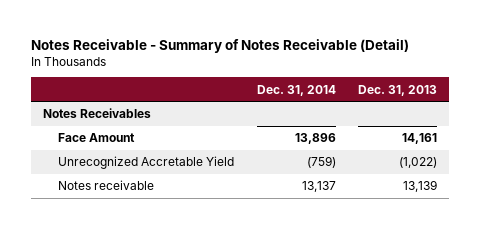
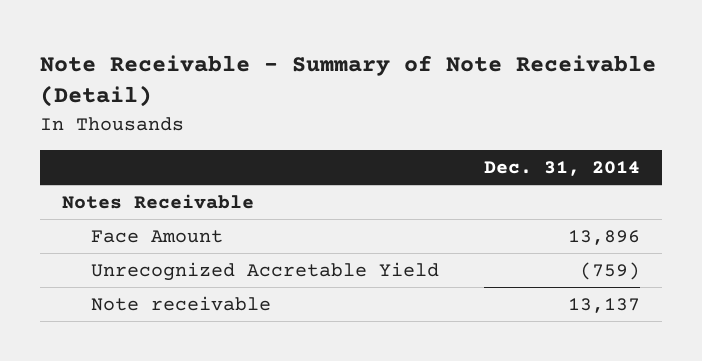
[31,38,410,53] Notes Receivable - Summary of Notes Receivable (Detail) -> [39,54,656,108] Note Receivable - Summary of Note Receivable (Detail)
[358,84,438,96] Dec. 31, 2013 -> none
[42,108,151,119] Notes Receivables -> [61,193,254,209] Notes Receivable
[58,180,155,191] Notes receivable -> [91,295,272,311] Note receivable

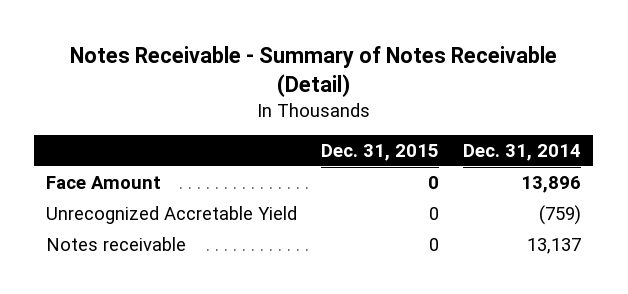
[39,54,656,108] Note Receivable - Summary of Note Receivable (Detail) -> [69,45,557,97] Notes Receivable - Summary of Notes Receivable (Detail)
none -> [321,144,440,162] Dec. 31, 2015
[61,193,254,209] Notes Receivable -> none
[91,295,272,311] Note receivable -> [46,236,187,251] Notes receivable

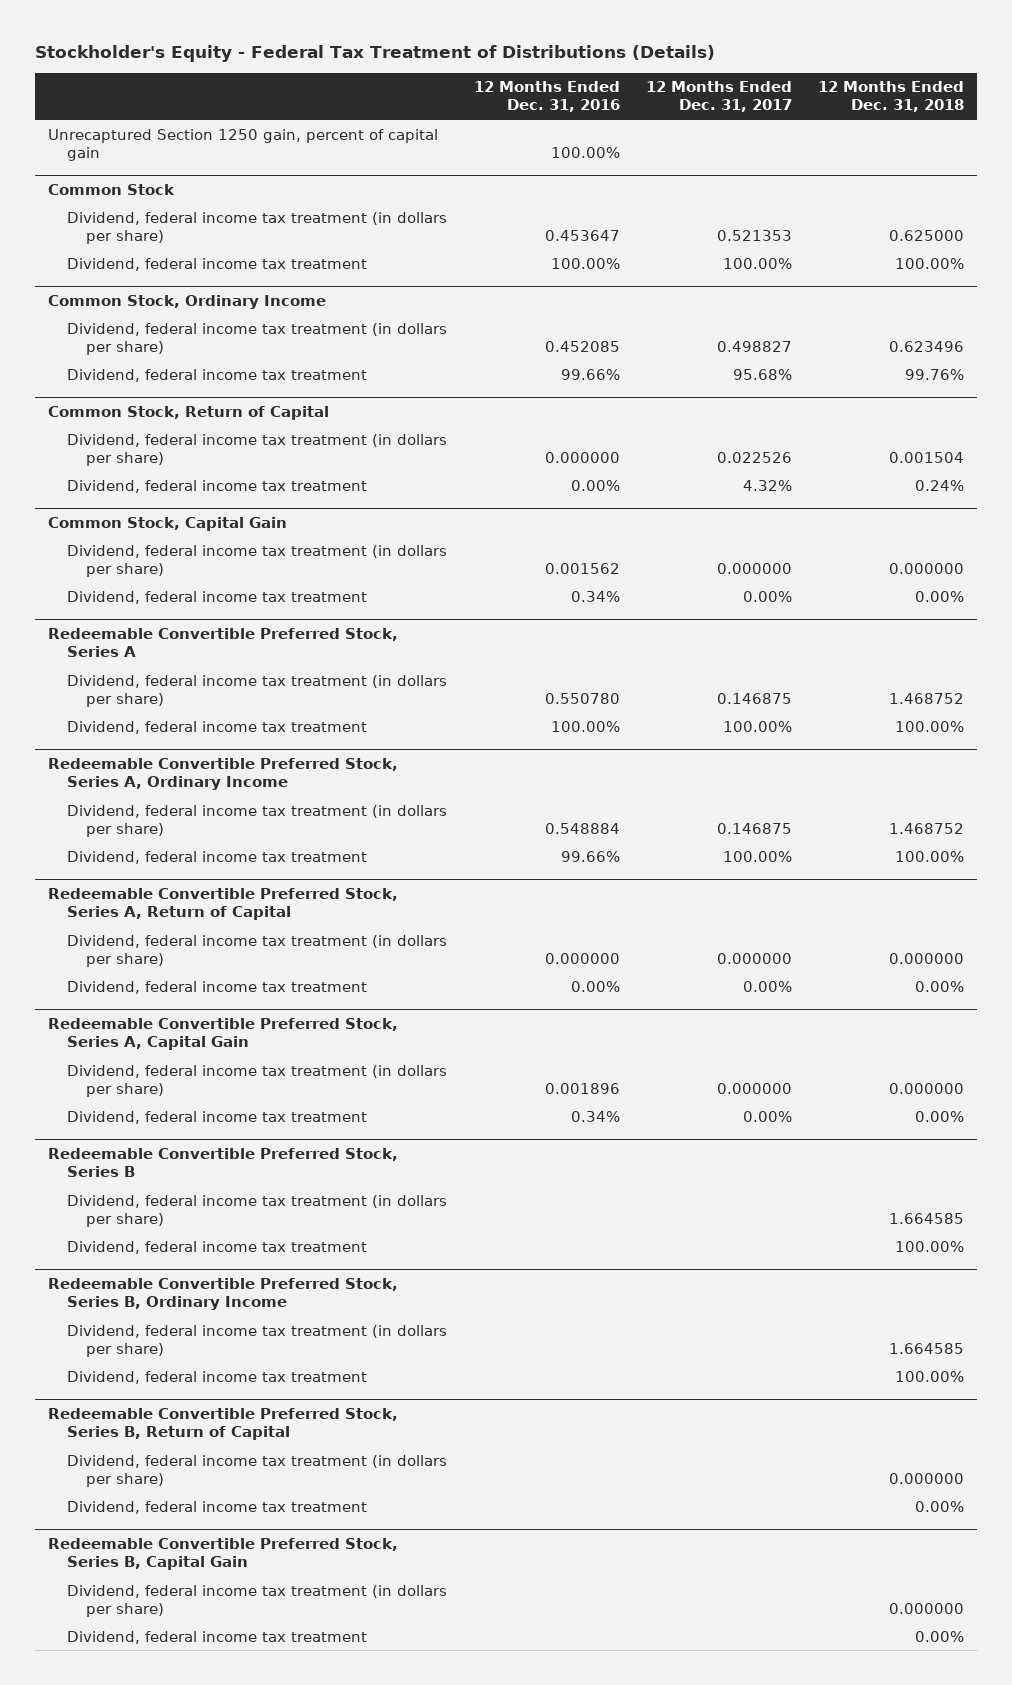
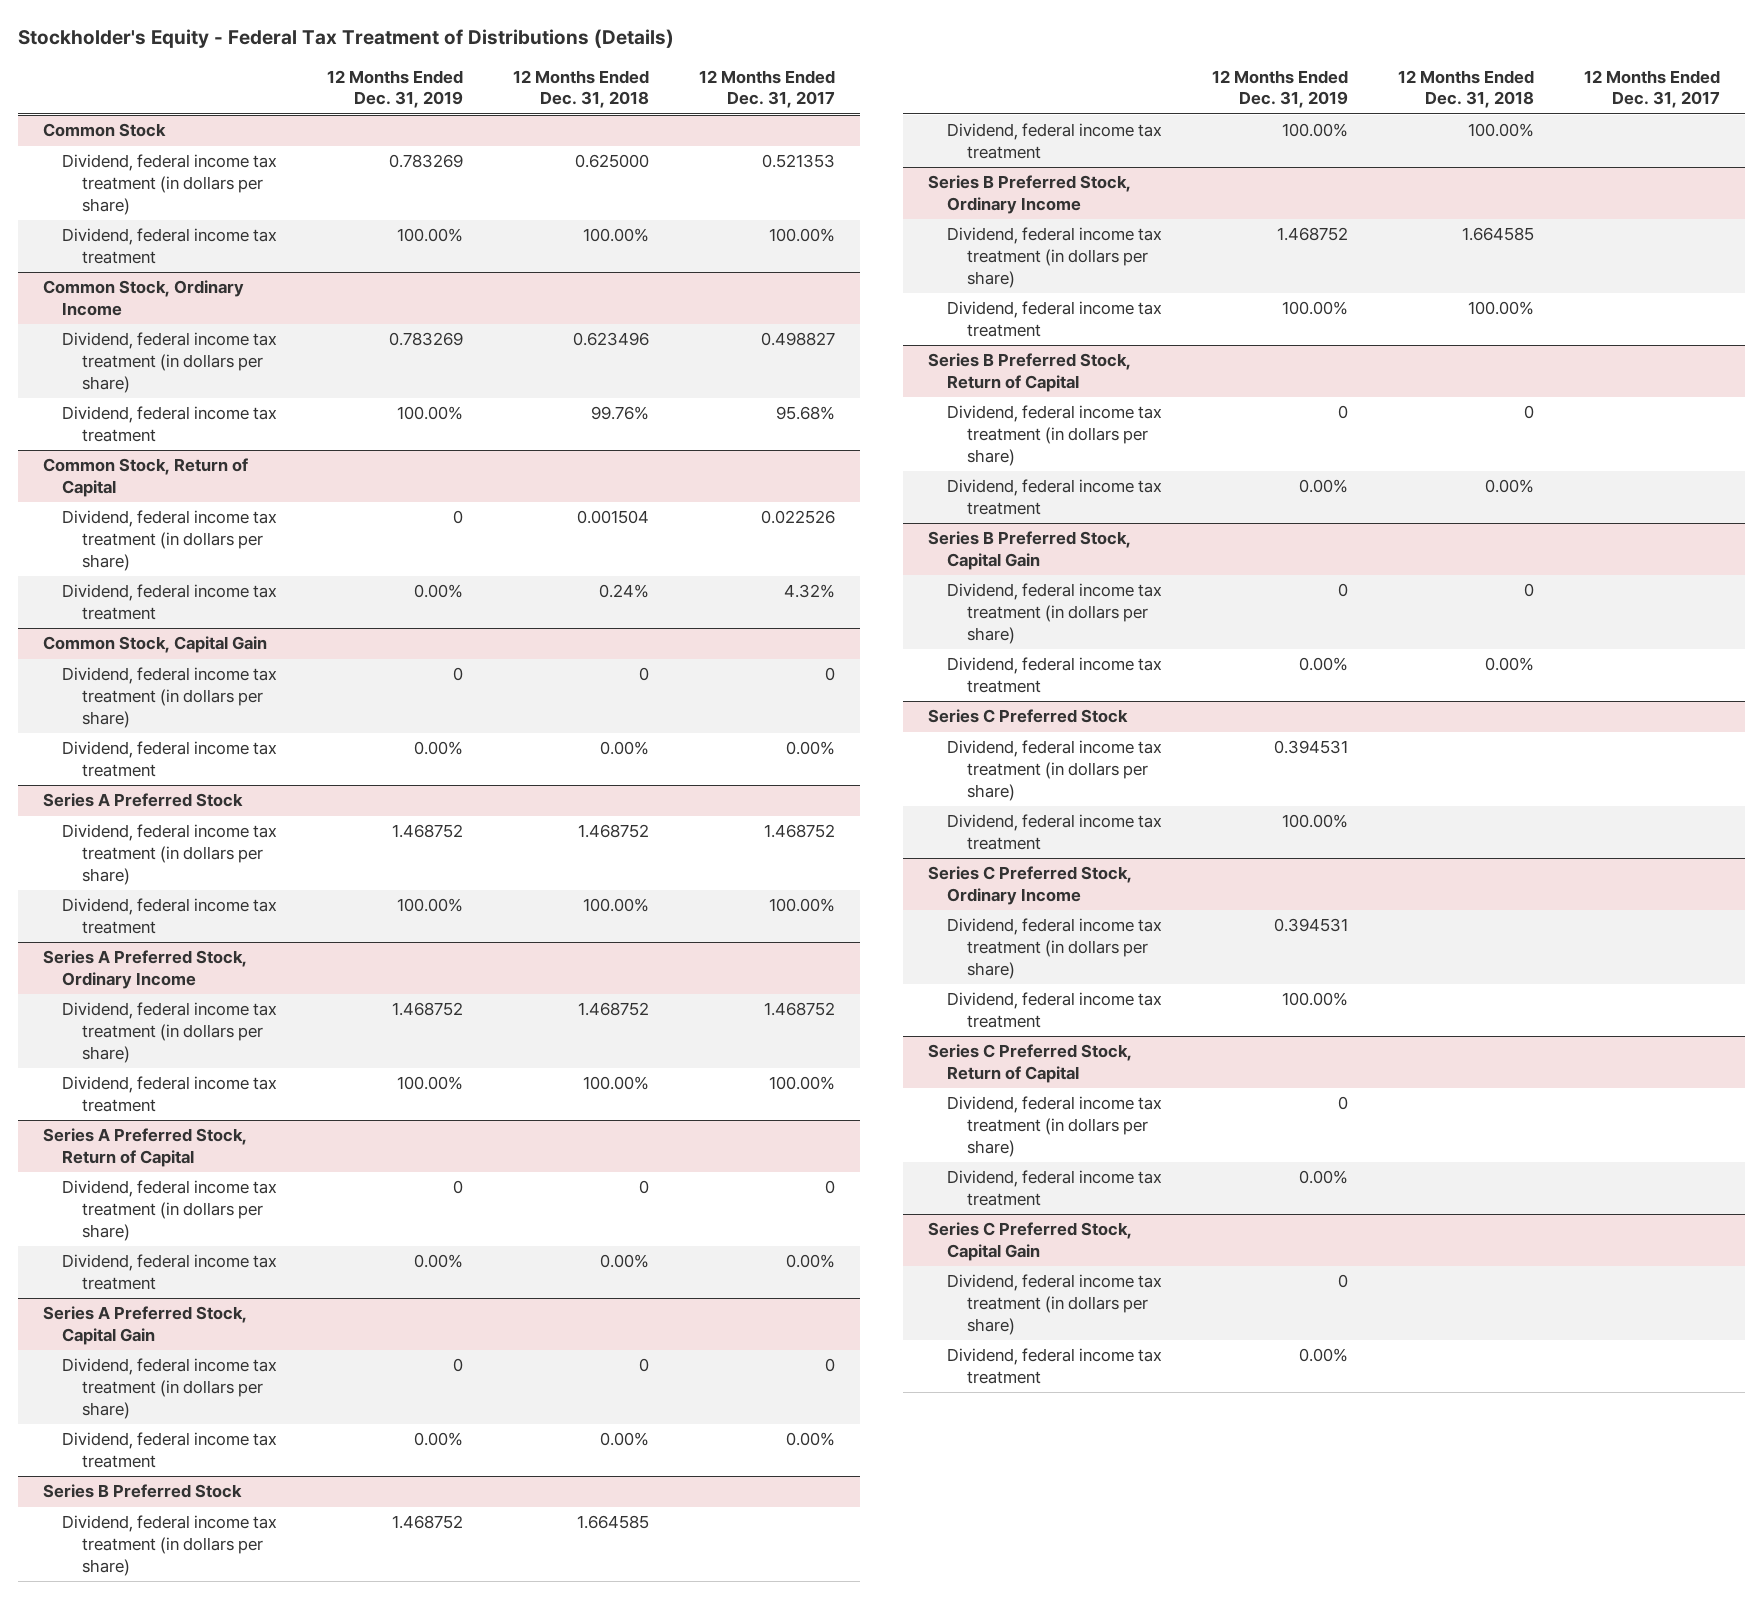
[473,81,620,113] 12 Months Ended Dec. 31, 2016 -> none
none -> [327,69,464,109] 12 Months Ended Dec. 31, 2019
[48,128,439,161] Unrecaptured Section 1250 gain, percent of capital gain -> none
[716,562,792,574] 0.000000 -> [825,667,836,682] 0
[888,562,964,574] 0.000000 -> [639,667,650,682] 0
[48,627,399,657] Redeemable Convertible Preferred Stock, Series A -> [42,793,243,808] Series A Preferred Stock
[716,692,792,704] 0.146875 -> [764,824,836,839] 1.468752
[48,757,399,790] Redeemable Convertible Preferred Stock, Series A, Ordinary Income -> [42,950,247,990] Series A Preferred Stock, Ordinary Income
[716,822,792,834] 0.146875 -> [764,1002,836,1017] 1.468752
[48,887,399,920] Redeemable Convertible Preferred Stock, Series A, Return of Capital -> [42,1128,247,1168] Series A Preferred Stock, Return of Capital
[716,952,792,964] 0.000000 -> [825,1180,836,1195] 0
[888,952,964,964] 0.000000 -> [639,1180,650,1195] 0
[48,1017,399,1050] Redeemable Convertible Preferred Stock, Series A, Capital Gain -> [42,1306,247,1346] Series A Preferred Stock, Capital Gain
[716,1082,792,1094] 0.000000 -> [825,1358,836,1373] 0
[888,1082,964,1094] 0.000000 -> [639,1358,650,1373] 0
[48,1147,399,1177] Redeemable Convertible Preferred Stock, Series B -> [42,1484,242,1499] Series B Preferred Stock
[48,1277,399,1310] Redeemable Convertible Preferred Stock, Series B, Ordinary Income -> [927,175,1131,215] Series B Preferred Stock, Ordinary Income
[48,1407,399,1440] Redeemable Convertible Preferred Stock, Series B, Return of Capital -> [927,353,1131,393] Series B Preferred Stock, Return of Capital
[888,1472,964,1484] 0.000000 -> [1524,405,1535,420] 0
[48,1537,399,1570] Redeemable Convertible Preferred Stock, Series B, Capital Gain -> [927,531,1131,571] Series B Preferred Stock, Capital Gain
[888,1602,964,1614] 0.000000 -> [1524,583,1535,598] 0
none -> [927,709,1128,724] Series C Preferred Stock
none -> [947,740,1163,801] Dividend, federal income tax treatment (in dollars per share)
none -> [947,814,1163,851] Dividend, federal income tax treatment
none -> [927,866,1132,906] Series C Preferred Stock, Ordinary Income
none -> [947,918,1163,979] Dividend, federal income tax treatment (in dollars per share)
none -> [947,992,1163,1029] Dividend, federal income tax treatment
none -> [927,1044,1132,1084] Series C Preferred Stock, Return of Capital
none -> [947,1096,1163,1157] Dividend, federal income tax treatment (in dollars per share)
none -> [947,1170,1163,1207] Dividend, federal income tax treatment
none -> [927,1222,1132,1262] Series C Preferred Stock, Capital Gain
none -> [947,1274,1163,1335] Dividend, federal income tax treatment (in dollars per share)
none -> [947,1348,1163,1385] Dividend, federal income tax treatment

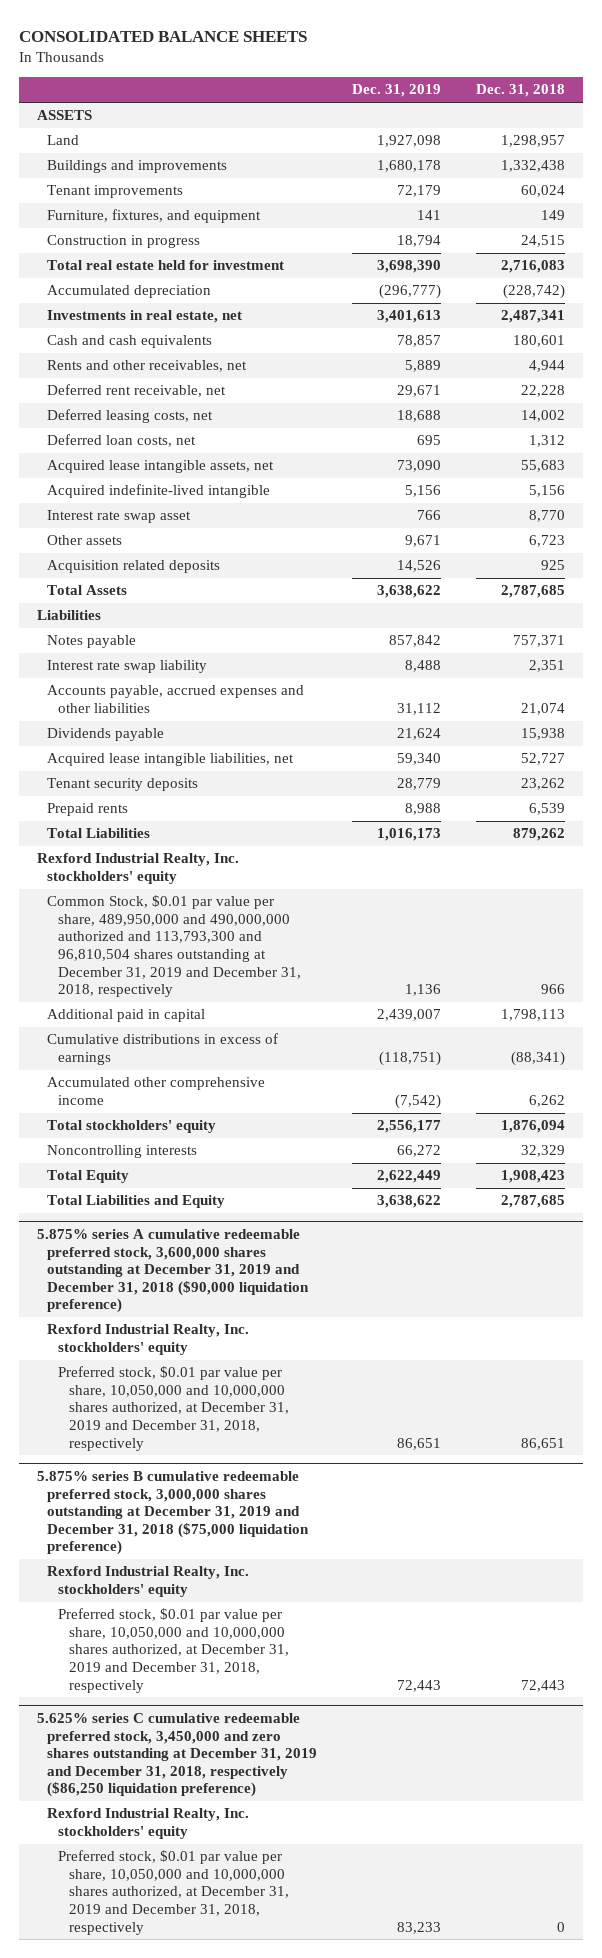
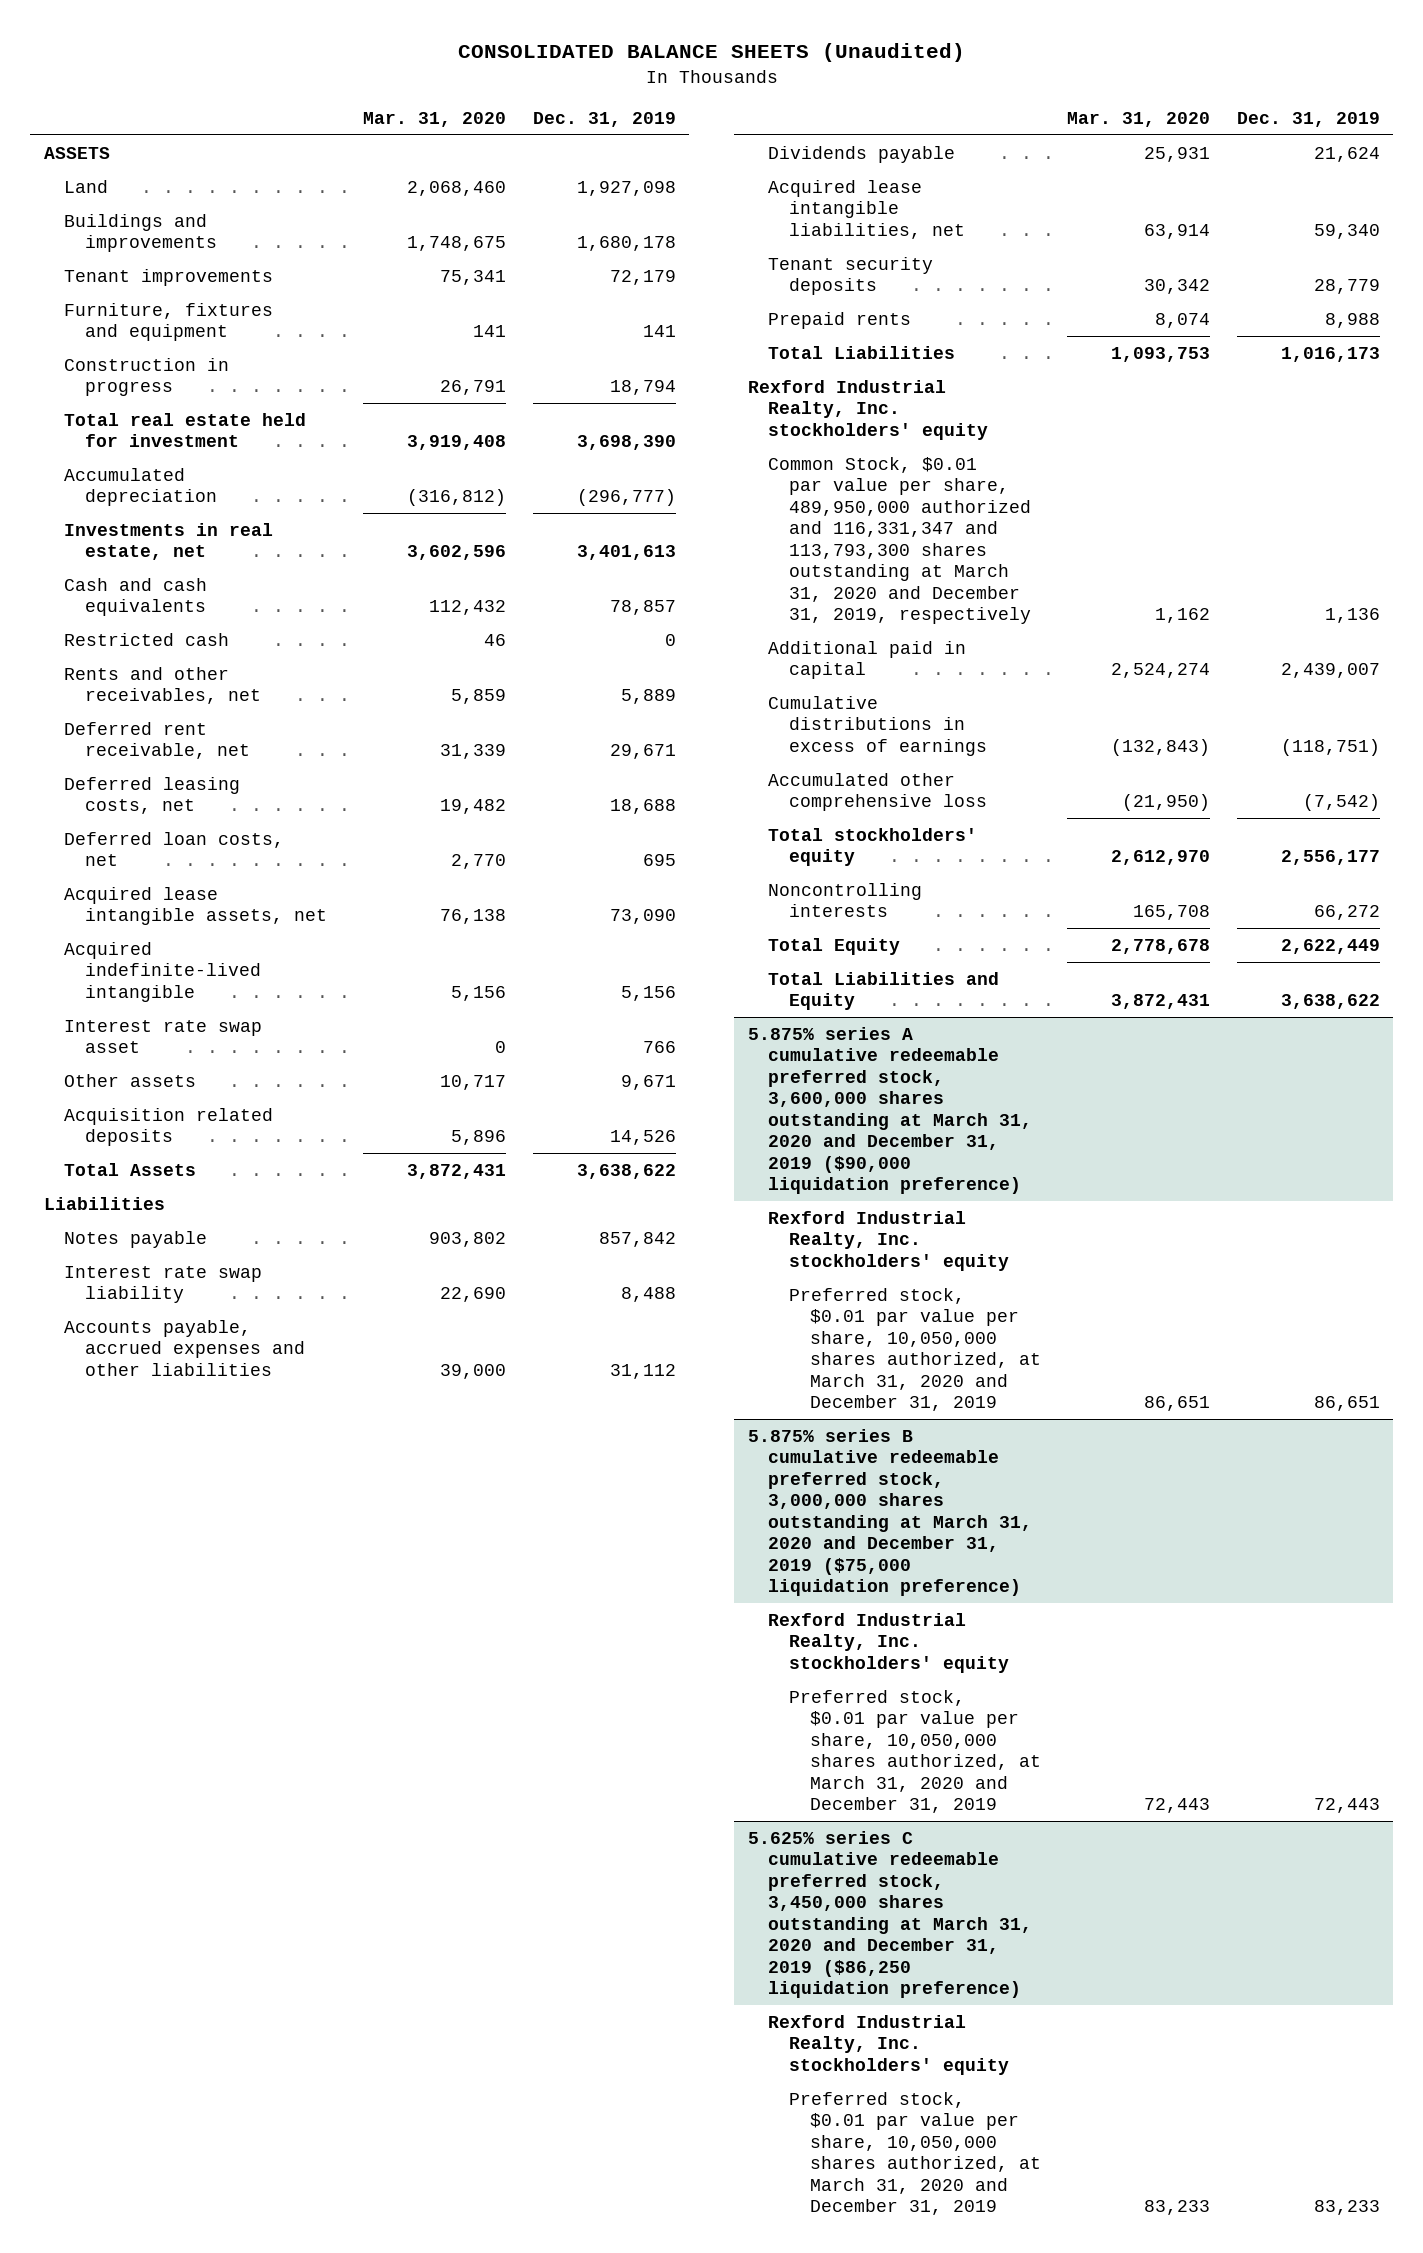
[19,31,308,43] CONSOLIDATED BALANCE SHEETS -> [457,43,965,63] CONSOLIDATED BALANCE SHEETS (Unaudited)
[476,84,566,98] Dec. 31, 2018 -> none
none -> [363,111,507,127] Mar. 31, 2020
[47,209,262,224] Furniture, fixtures, and equipment -> [64,302,274,342] Furniture, fixtures and equipment
none -> [64,632,230,646] Restricted cash
[47,895,302,998] Common Stock, $0.01 par value per share, 489,950,000 and 490,000,000 authorized and 113,793,300 and 96,810,504 shares outstanding at December 31, 2019 and December 31, 2018, respectively -> [768,456,1031,625] Common Stock, $0.01 par value per share, 489,950,000 authorized and 116,331,347 and 113,793,300 shares outstanding at March 31, 2020 and December 31, 2019, respectively
[47,1077,266,1105] Accumulated other comprehensive income -> [768,772,987,812] Accumulated other comprehensive loss
[36,1229,310,1314] 5.875% series A cumulative redeemable preferred stock, 3,600,000 shares outstanding at December 31, 2019 and December 31, 2018 ($90,000 liquidation preference) -> [747,1026,1033,1195] 5.875% series A cumulative redeemable preferred stock, 3,600,000 shares outstanding at March 31, 2020 and December 31, 2019 ($90,000 liquidation preference)
[58,1366,289,1451] Preferred stock, $0.01 par value per share, 10,050,000 and 10,000,000 shares authorized, at December 31, 2019 and December 31, 2018, respectively -> [788,1287,1041,1412] Preferred stock, $0.01 par value per share, 10,050,000 shares authorized, at March 31, 2020 and December 31, 2019
[36,1471,310,1556] 5.875% series B cumulative redeemable preferred stock, 3,000,000 shares outstanding at December 31, 2019 and December 31, 2018 ($75,000 liquidation preference) -> [747,1428,1033,1597] 5.875% series B cumulative redeemable preferred stock, 3,000,000 shares outstanding at March 31, 2020 and December 31, 2019 ($75,000 liquidation preference)
[58,1608,289,1693] Preferred stock, $0.01 par value per share, 10,050,000 and 10,000,000 shares authorized, at December 31, 2019 and December 31, 2018, respectively -> [788,1689,1041,1814] Preferred stock, $0.01 par value per share, 10,050,000 shares authorized, at March 31, 2020 and December 31, 2019
[36,1713,318,1798] 5.625% series C cumulative redeemable preferred stock, 3,450,000 and zero shares outstanding at December 31, 2019 and December 31, 2018, respectively ($86,250 liquidation preference) -> [747,1830,1033,1999] 5.625% series C cumulative redeemable preferred stock, 3,450,000 shares outstanding at March 31, 2020 and December 31, 2019 ($86,250 liquidation preference)
[58,1850,289,1935] Preferred stock, $0.01 par value per share, 10,050,000 and 10,000,000 shares authorized, at December 31, 2019 and December 31, 2018, respectively -> [788,2091,1041,2216] Preferred stock, $0.01 par value per share, 10,050,000 shares authorized, at March 31, 2020 and December 31, 2019

